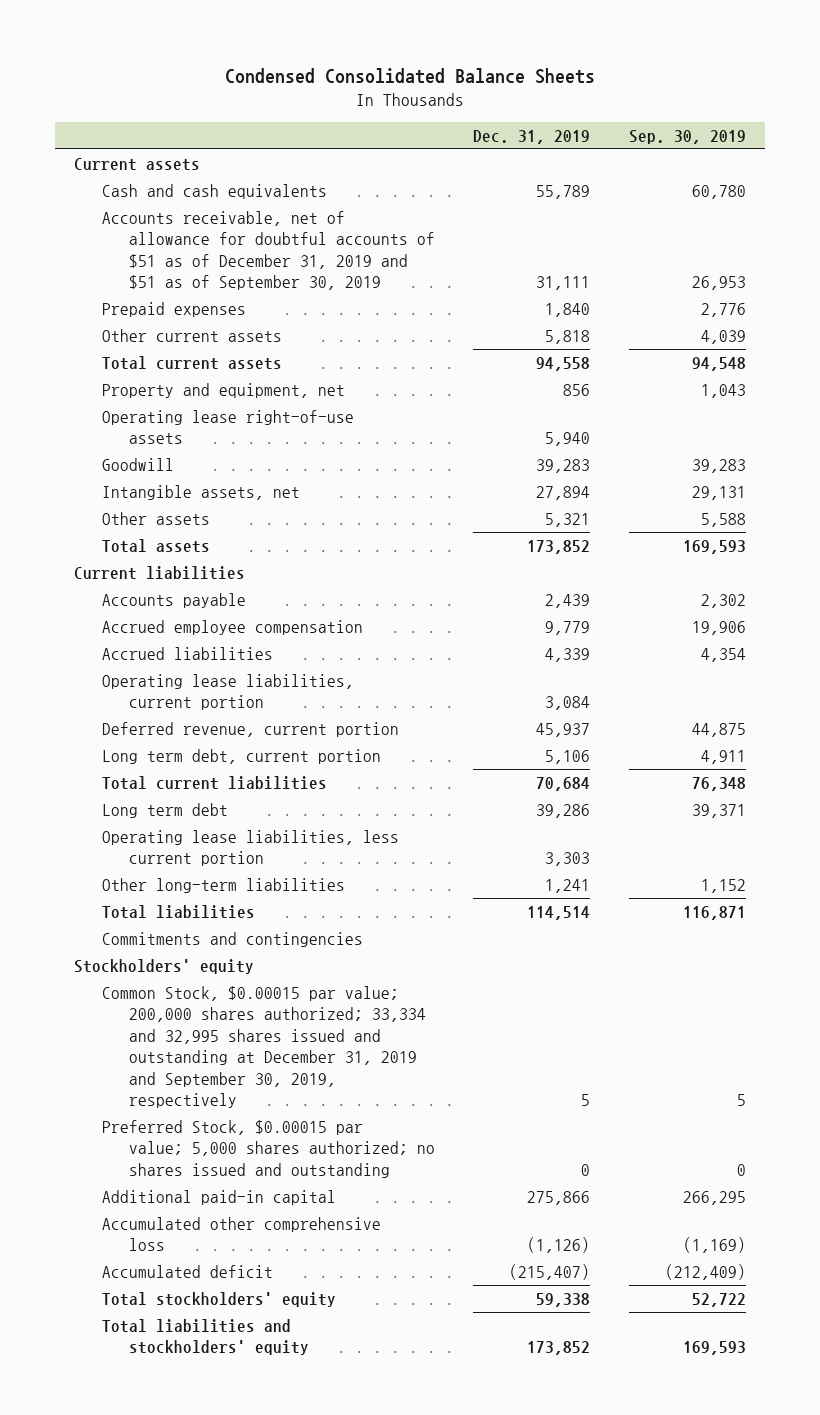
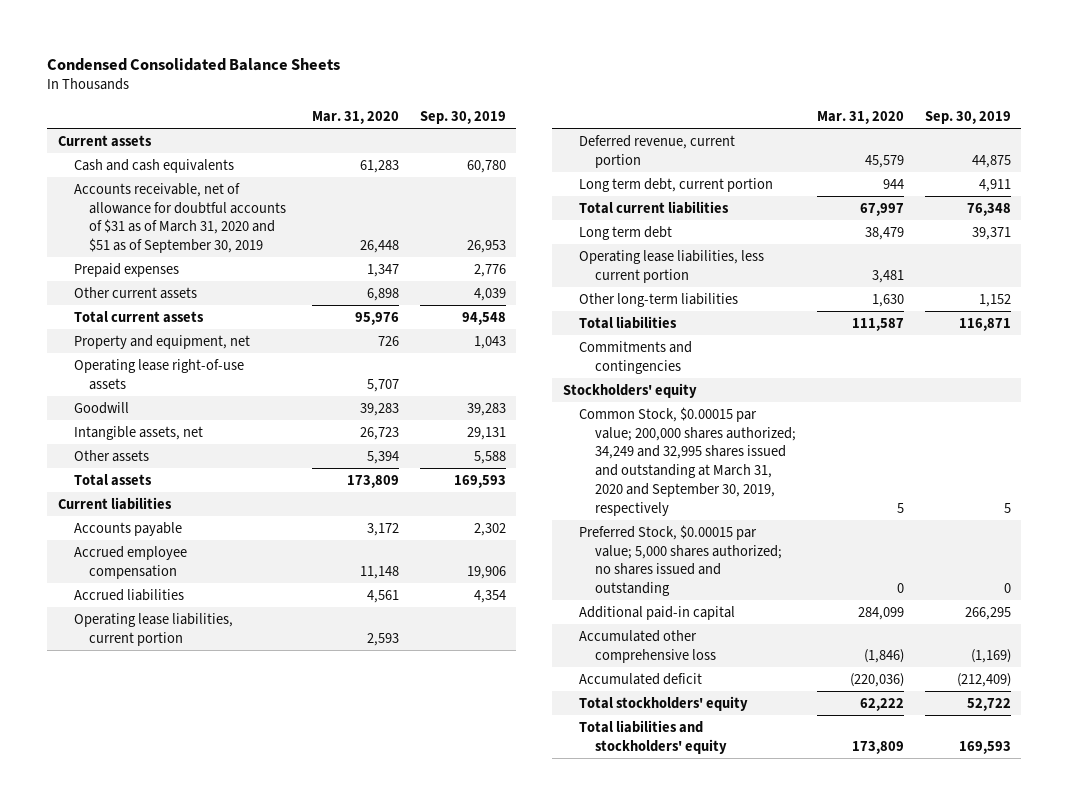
[473,129,591,144] Dec. 31, 2019 -> none
none -> [311,110,399,124] Mar. 31, 2020
[101,210,435,291] Accounts receivable, net of allowance for doubtful accounts of $51 as of December 31, 2019 and $51 as of September 30, 2019 -> [73,182,287,254] Accounts receivable, net of allowance for doubtful accounts of $31 as of March 31, 2020 and $51 as of September 30, 2019
[101,985,426,1109] Common Stock, $0.00015 par value; 200,000 shares authorized; 33,334 and 32,995 shares issued and outstanding at December 31, 2019 and September 30, 2019, respectively -> [578,406,796,516] Common Stock, $0.00015 par value; 200,000 shares authorized; 34,249 and 32,995 shares issued and outstanding at March 31, 2020 and September 30, 2019, respectively

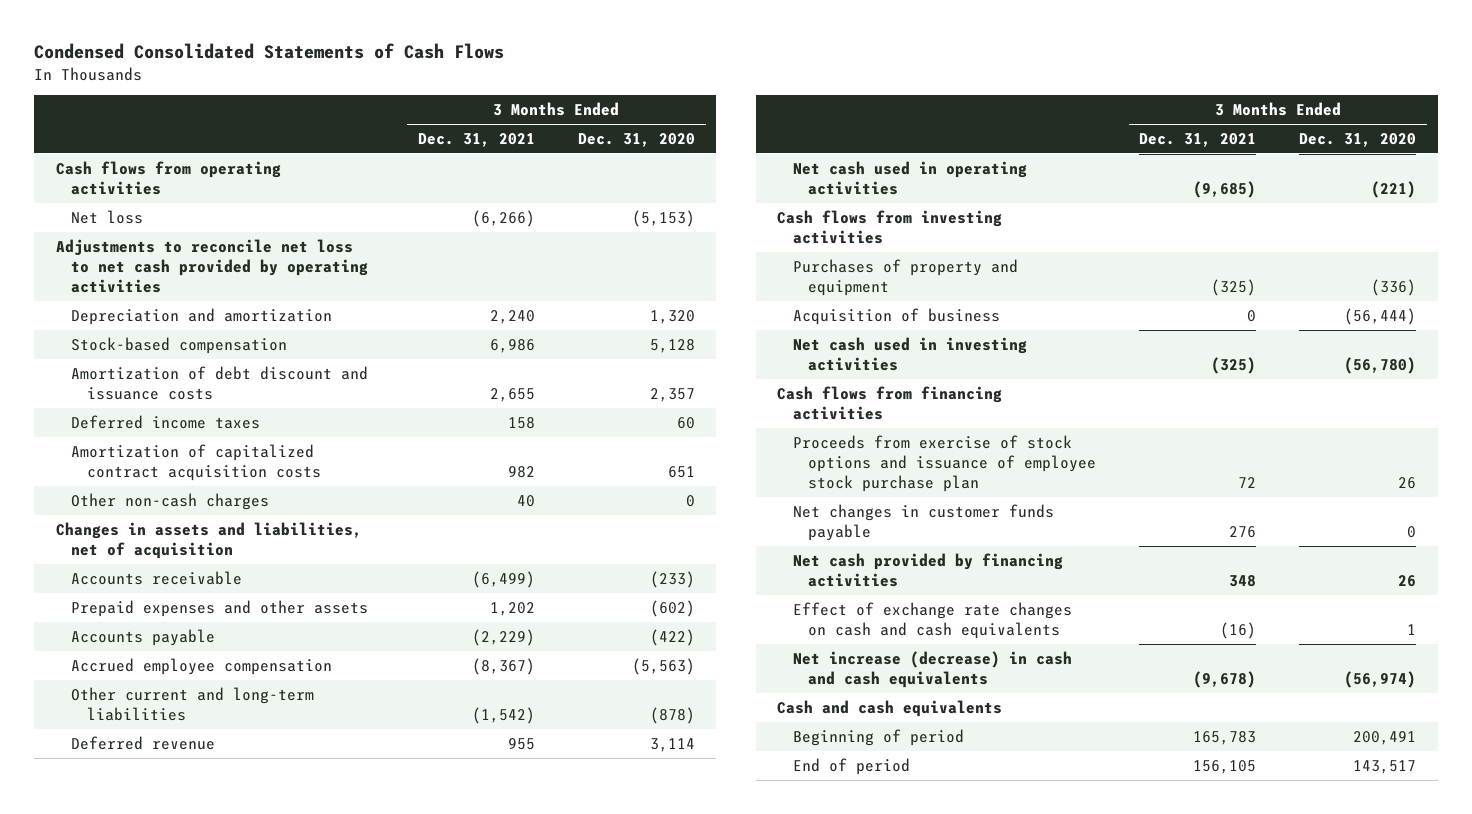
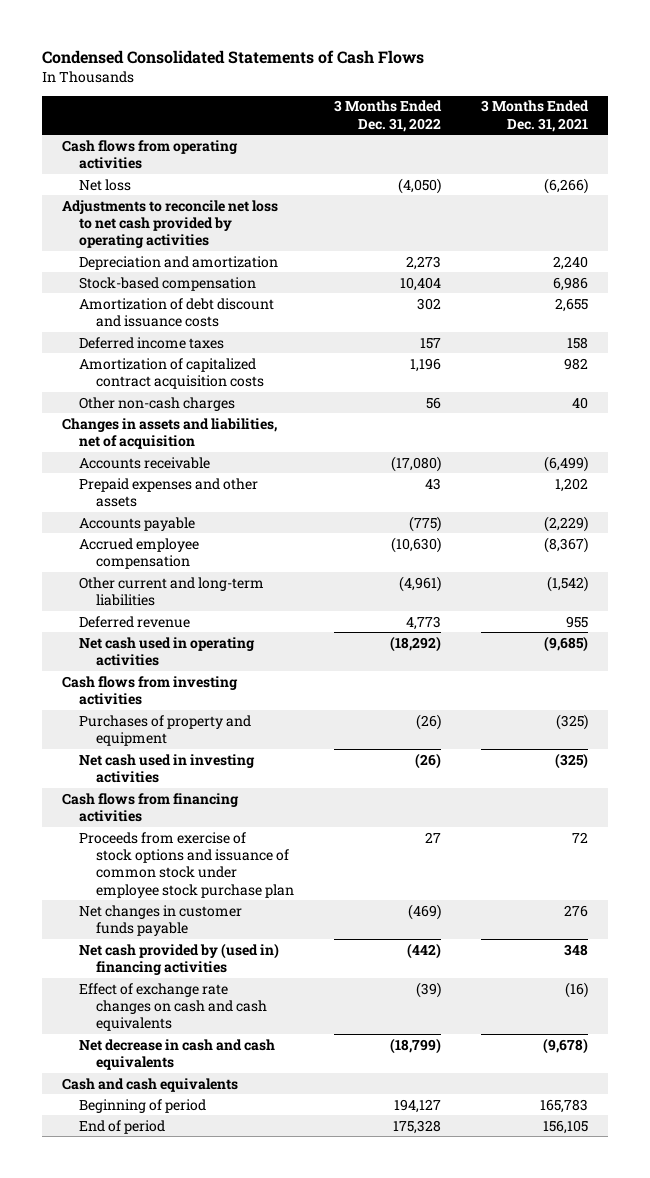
[577,133,695,148] Dec. 31, 2020 -> none
none -> [333,100,442,132] 3 Months Ended Dec. 31, 2022
[792,307,1000,325] Acquisition of business -> none
[792,434,1097,493] Proceeds from exercise of stock options and issuance of employee stock purchase plan -> [78,831,294,898] Proceeds from exercise of stock options and issuance of common stock under employee stock purchase plan
[792,552,1063,588] Net cash provided by financing activities -> [78,942,279,975] Net cash provided by (used in) financing activities
[792,650,1072,689] Net increase (decrease) in cash and cash equivalents -> [78,1038,275,1070] Net decrease in cash and cash equivalents

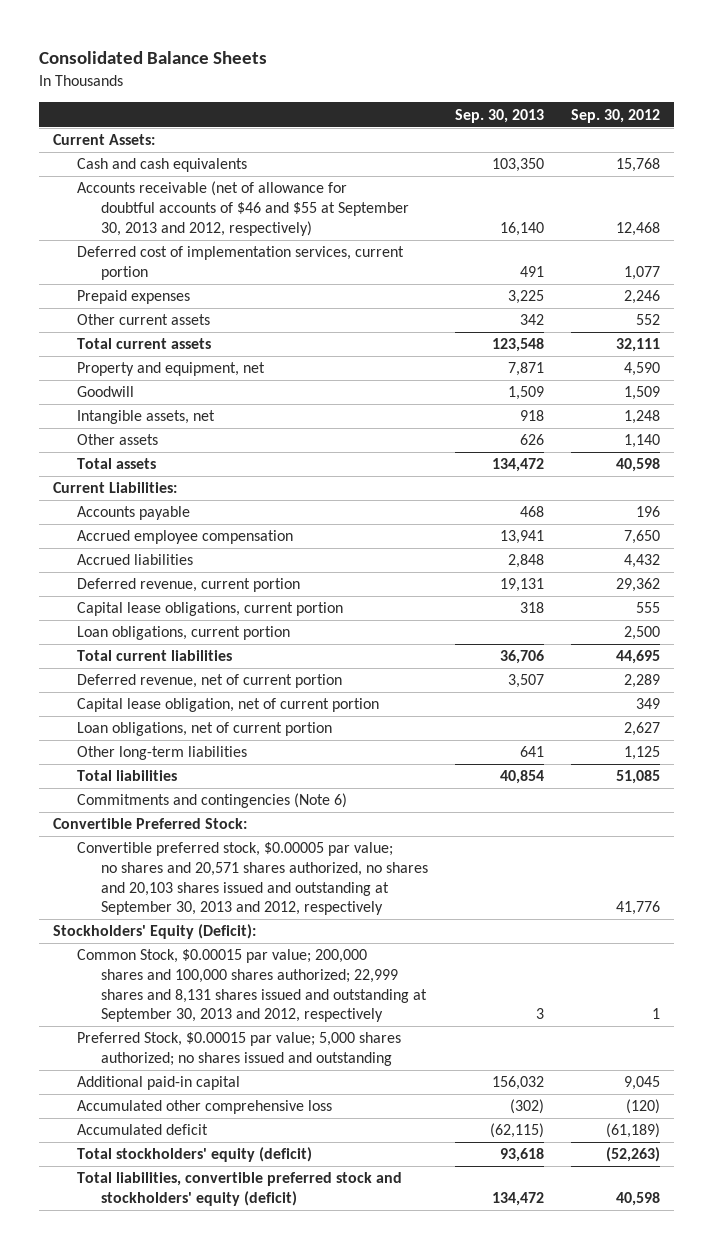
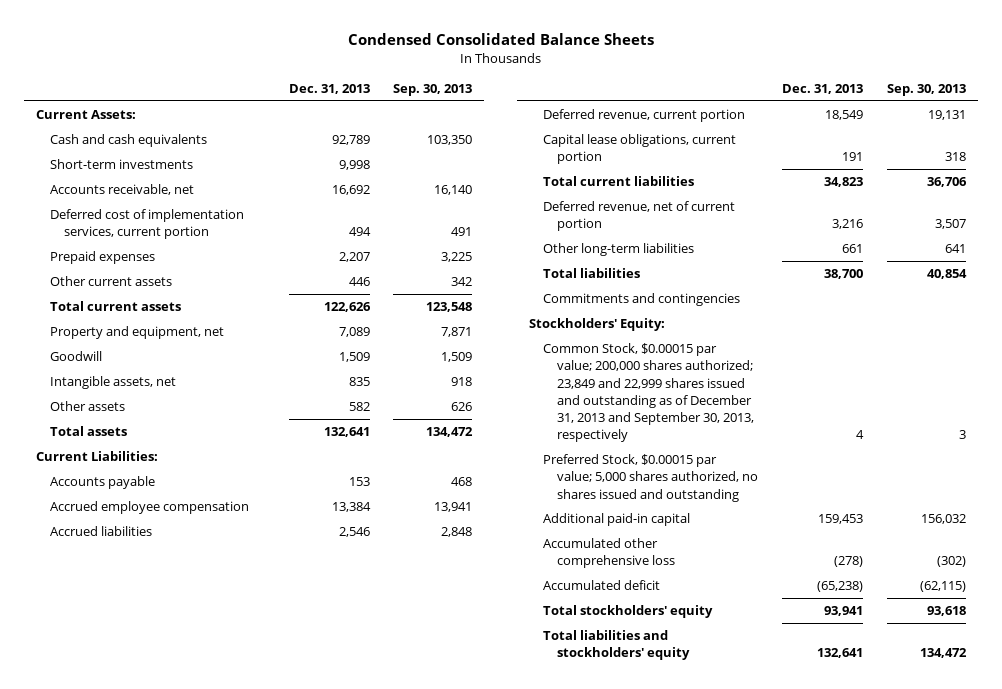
[39,51,268,65] Consolidated Balance Sheets -> [347,32,654,45] Condensed Consolidated Balance Sheets
[571,108,661,123] Sep. 30, 2012 -> none
none -> [288,84,370,95] Dec. 31, 2013
none -> [50,159,194,170] Short-term investments
[76,181,409,236] Accounts receivable (net of allowance for doubtful accounts of $46 and $55 at September 30, 2013 and 2012, respectively) -> [50,184,195,196] Accounts receivable, net
[76,626,290,641] Loan obligations, current portion -> none
[76,698,379,713] Capital lease obligation, net of current portion -> none
[76,722,332,737] Loan obligations, net of current portion -> none
[52,818,247,830] Convertible Preferred Stock: -> none
[76,842,428,916] Convertible preferred stock, $0.00005 par value; no shares and 20,571 shares authorized, no shares and 20,103 shares issued and outstanding at September 30, 2013 and 2012, respectively -> none
[76,793,347,809] Commitments and contingencies (Note 6) -> [543,293,741,307] Commitments and contingencies
[52,924,256,940] Stockholders' Equity (Deficit): -> [529,318,666,332] Stockholders' Equity:
[76,949,427,1023] Common Stock, $0.00015 par value; 200,000 shares and 100,000 shares authorized; 22,999 shares and 8,131 shares issued and outstanding at September 30, 2013 and 2012, respectively -> [543,343,755,442] Common Stock, $0.00015 par value; 200,000 shares authorized; 23,849 and 22,999 shares issued and outstanding as of December 31, 2013 and September 30, 2013, respectively
[76,1032,401,1067] Preferred Stock, $0.00015 par value; 5,000 shares authorized; no shares issued and outstanding -> [543,454,759,502] Preferred Stock, $0.00015 par value; 5,000 shares authorized, no shares issued and outstanding
[76,1147,312,1163] Total stockholders' equity (deficit) -> [543,605,714,619] Total stockholders' equity
[76,1172,402,1207] Total liabilities, convertible preferred stock and stockholders' equity (deficit) -> [543,630,691,661] Total liabilities and stockholders' equity

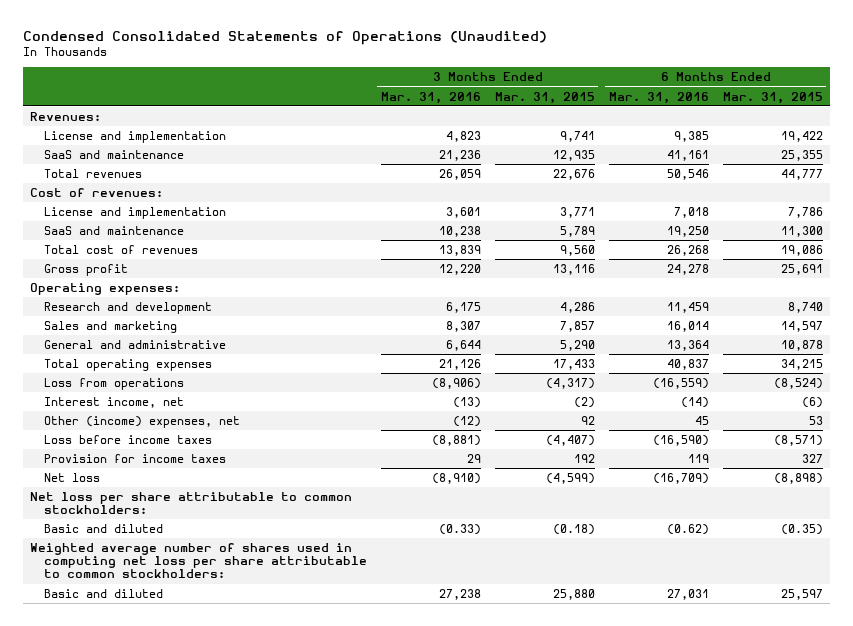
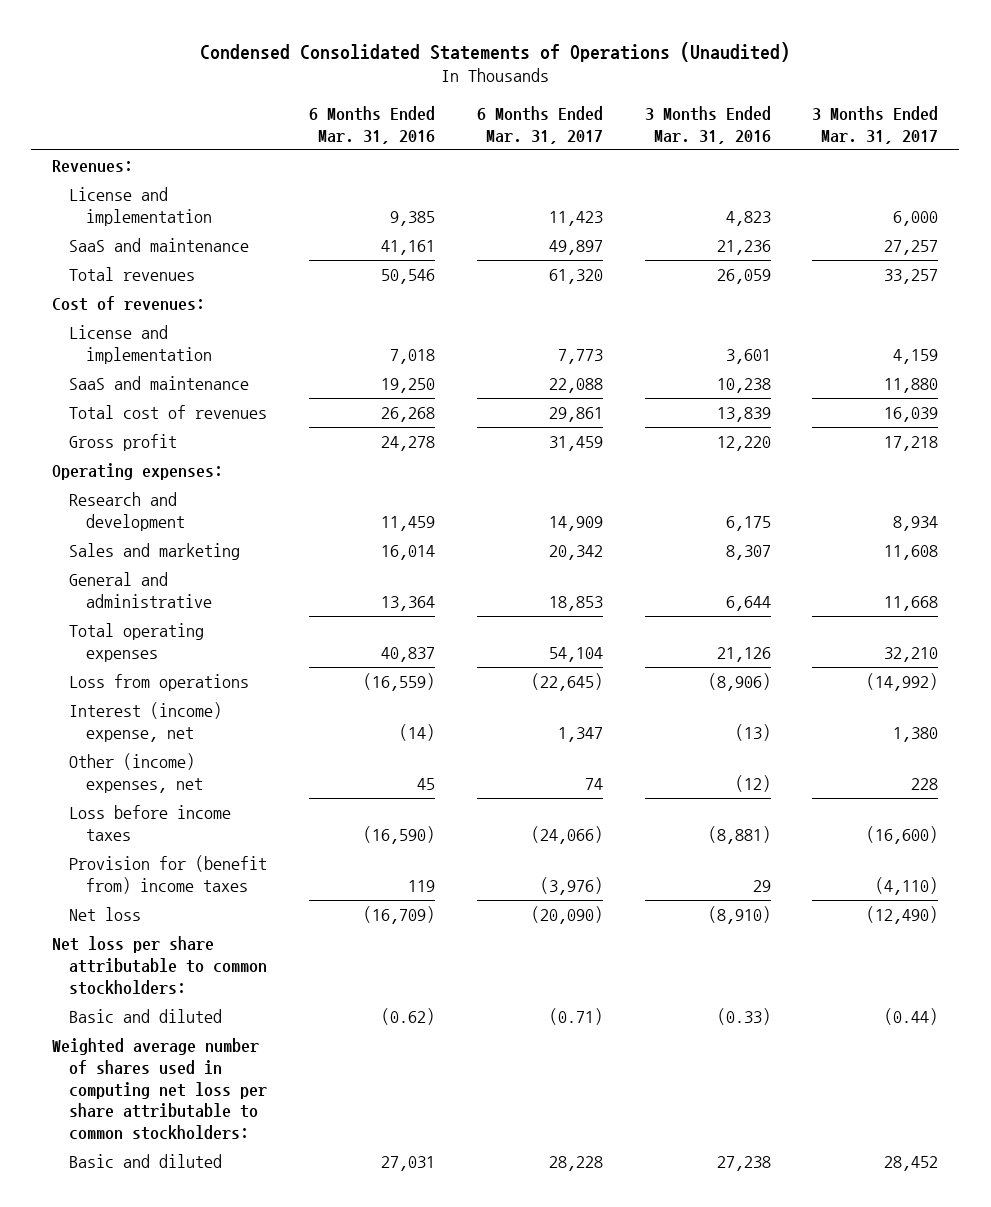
[494,91,595,104] Mar. 31, 2015 -> none
[722,91,823,104] Mar. 31, 2015 -> none
none -> [476,105,603,144] 6 Months Ended Mar. 31, 2017
none -> [812,105,939,144] 3 Months Ended Mar. 31, 2017
[43,396,184,408] Interest income, net -> [68,702,222,742] Interest (income) expense, net
[43,453,226,463] Provision for income taxes -> [68,855,267,894] Provision for (benefit from) income taxes

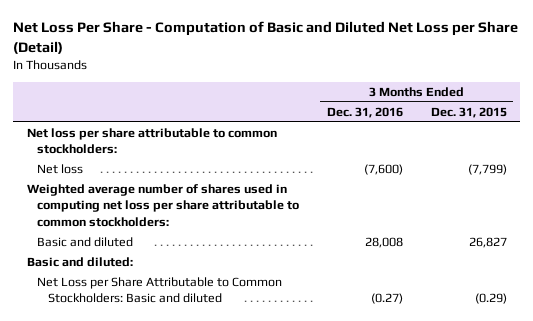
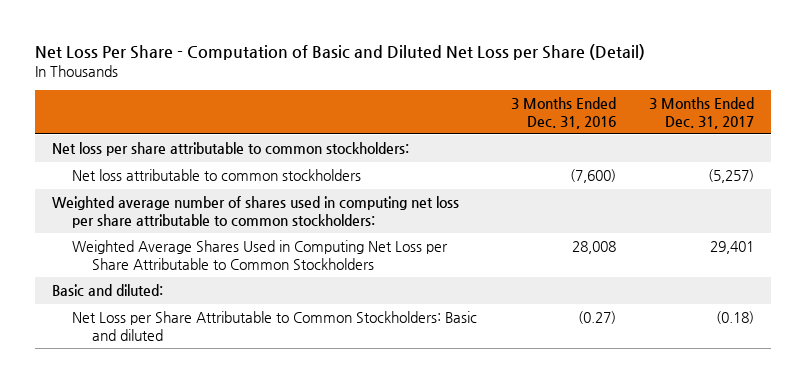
[430,106,507,118] Dec. 31, 2015 -> none
none -> [649,96,755,129] 3 Months Ended Dec. 31, 2017
[37,164,84,175] Net loss -> [72,169,362,182] Net loss attributable to common stockholders
[37,237,134,248] Basic and diluted -> [72,240,449,270] Weighted Average Shares Used in Computing Net Loss per Share Attributable to Common Stockholders

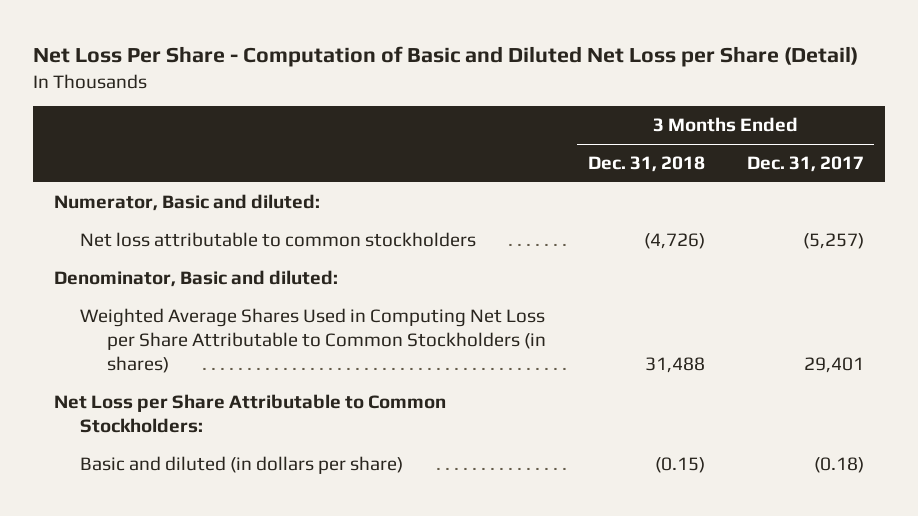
[510,96,616,129] 3 Months Ended Dec. 31, 2016 -> none
none -> [587,156,705,173] Dec. 31, 2018
[52,142,410,157] Net loss per share attributable to common stockholders: -> [54,193,321,211] Numerator, Basic and diluted:
[52,196,460,228] Weighted average number of shares used in computing net loss per share attributable to common stockholders: -> [54,269,339,287] Denominator, Basic and diluted:
[72,240,449,270] Weighted Average Shares Used in Computing Net Loss per Share Attributable to Common Stockholders -> [80,307,546,374] Weighted Average Shares Used in Computing Net Loss per Share Attributable to Common Stockholders (in shares)
[52,284,164,297] Basic and diluted: -> [54,393,447,434] Net Loss per Share Attributable to Common Stockholders:
[72,311,478,341] Net Loss per Share Attributable to Common Stockholders: Basic and diluted -> [80,455,404,474] Basic and diluted (in dollars per share)

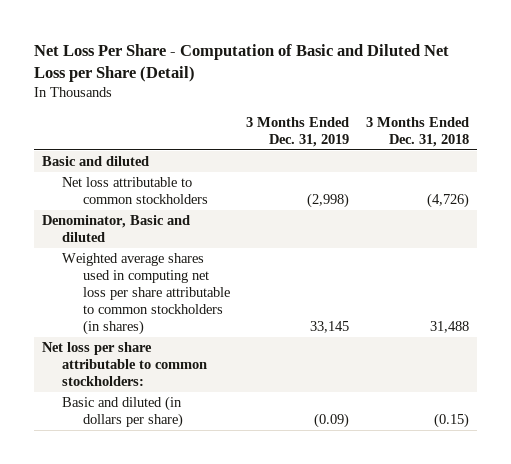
[746,156,864,173] Dec. 31, 2017 -> none
none -> [246,116,350,147] 3 Months Ended Dec. 31, 2019
[54,193,321,211] Numerator, Basic and diluted: -> [42,156,150,167] Basic and diluted
[54,269,339,287] Denominator, Basic and diluted: -> [42,215,191,243] Denominator, Basic and diluted
[80,307,546,374] Weighted Average Shares Used in Computing Net Loss per Share Attributable to Common Stockholders (in shares) -> [62,253,230,335] Weighted average shares used in computing net loss per share attributable to common stockholders (in shares)
[54,393,447,434] Net Loss per Share Attributable to Common Stockholders: -> [42,342,208,387] Net loss per share attributable to common stockholders:

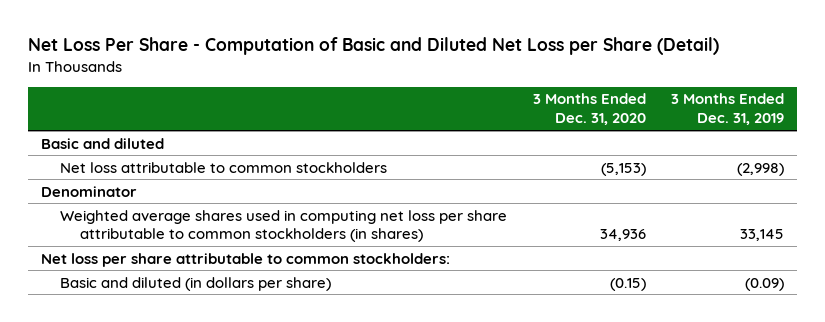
[365,116,469,147] 3 Months Ended Dec. 31, 2018 -> none
none -> [532,93,646,126] 3 Months Ended Dec. 31, 2020
[42,215,191,243] Denominator, Basic and diluted -> [40,185,137,197] Denominator

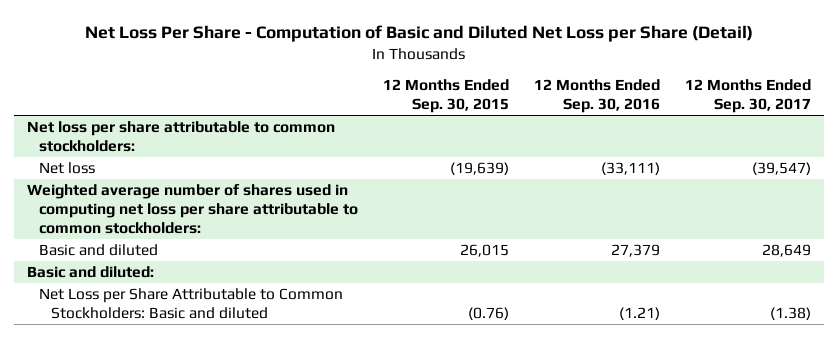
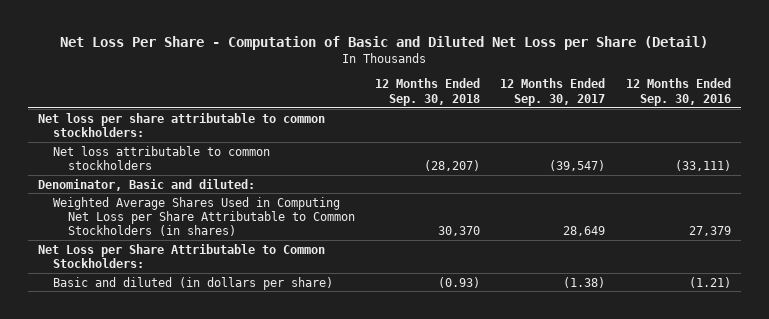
[382,79,509,113] 12 Months Ended Sep. 30, 2015 -> none
none -> [374,78,480,106] 12 Months Ended Sep. 30, 2018
[38,162,95,175] Net loss -> [52,145,270,170] Net loss attributable to common stockholders
[26,184,358,234] Weighted average number of shares used in computing net loss per share attributable to common stockholders: -> [38,178,256,191] Denominator, Basic and diluted:
[38,244,158,257] Basic and diluted -> [52,196,355,237] Weighted Average Shares Used in Computing Net Loss per Share Attributable to Common Stockholders (in shares)
[26,266,154,279] Basic and diluted: -> [38,243,326,268] Net Loss per Share Attributable to Common Stockholders:
[38,288,343,319] Net Loss per Share Attributable to Common Stockholders: Basic and diluted -> [52,276,333,290] Basic and diluted (in dollars per share)

